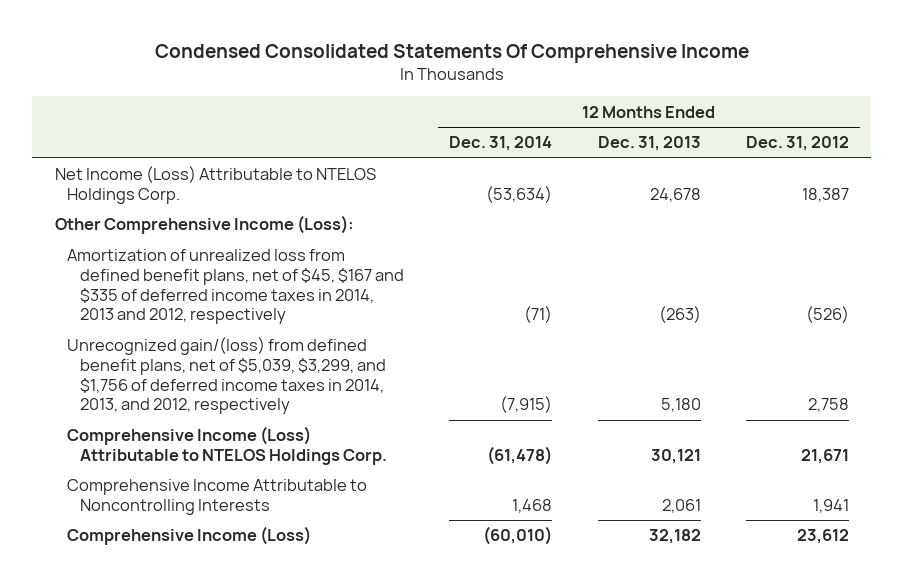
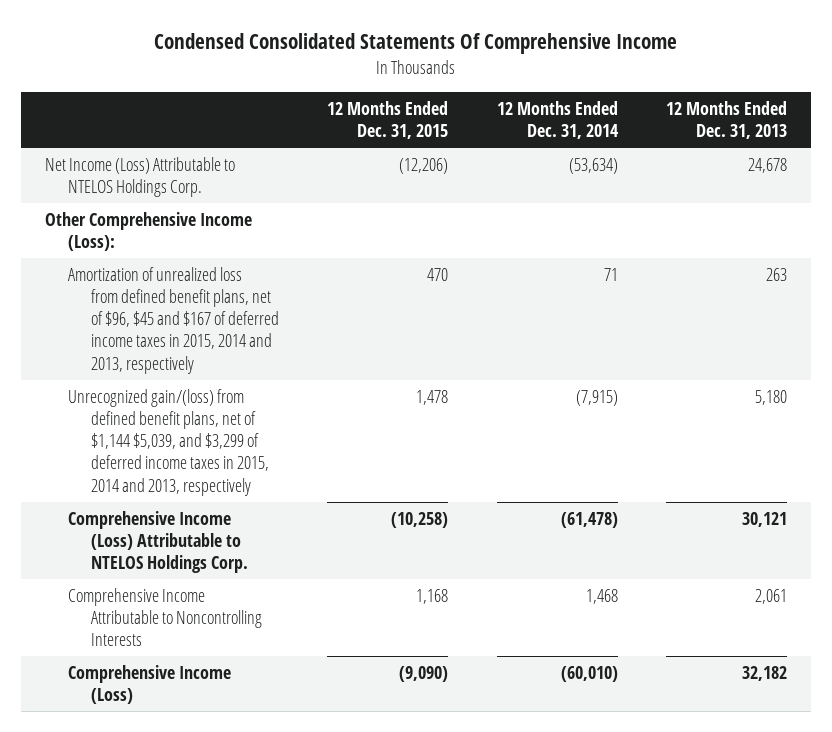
[745,136,849,152] Dec. 31, 2012 -> none
none -> [327,100,449,140] 12 Months Ended Dec. 31, 2015
[67,249,404,325] Amortization of unrealized loss from defined benefit plans, net of $45, $167 and $335 of deferred income taxes in 2014, 2013 and 2012, respectively -> [68,266,280,374] Amortization of unrealized loss from defined benefit plans, net of $96, $45 and $167 of deferred income taxes in 2015, 2014 and 2013, respectively
[524,306,553,324] (71) -> [603,267,618,281] 71
[658,306,701,324] (263) -> [765,267,787,281] 263
[67,337,386,415] Unrecognized gain/(loss) from defined benefit plans, net of $5,039, $3,299, and $1,756 of deferred income taxes in 2014, 2013, and 2012, respectively -> [68,388,270,496] Unrecognized gain/(loss) from defined benefit plans, net of $1,144 $5,039, and $3,299 of deferred income taxes in 2015, 2014 and 2013, respectively

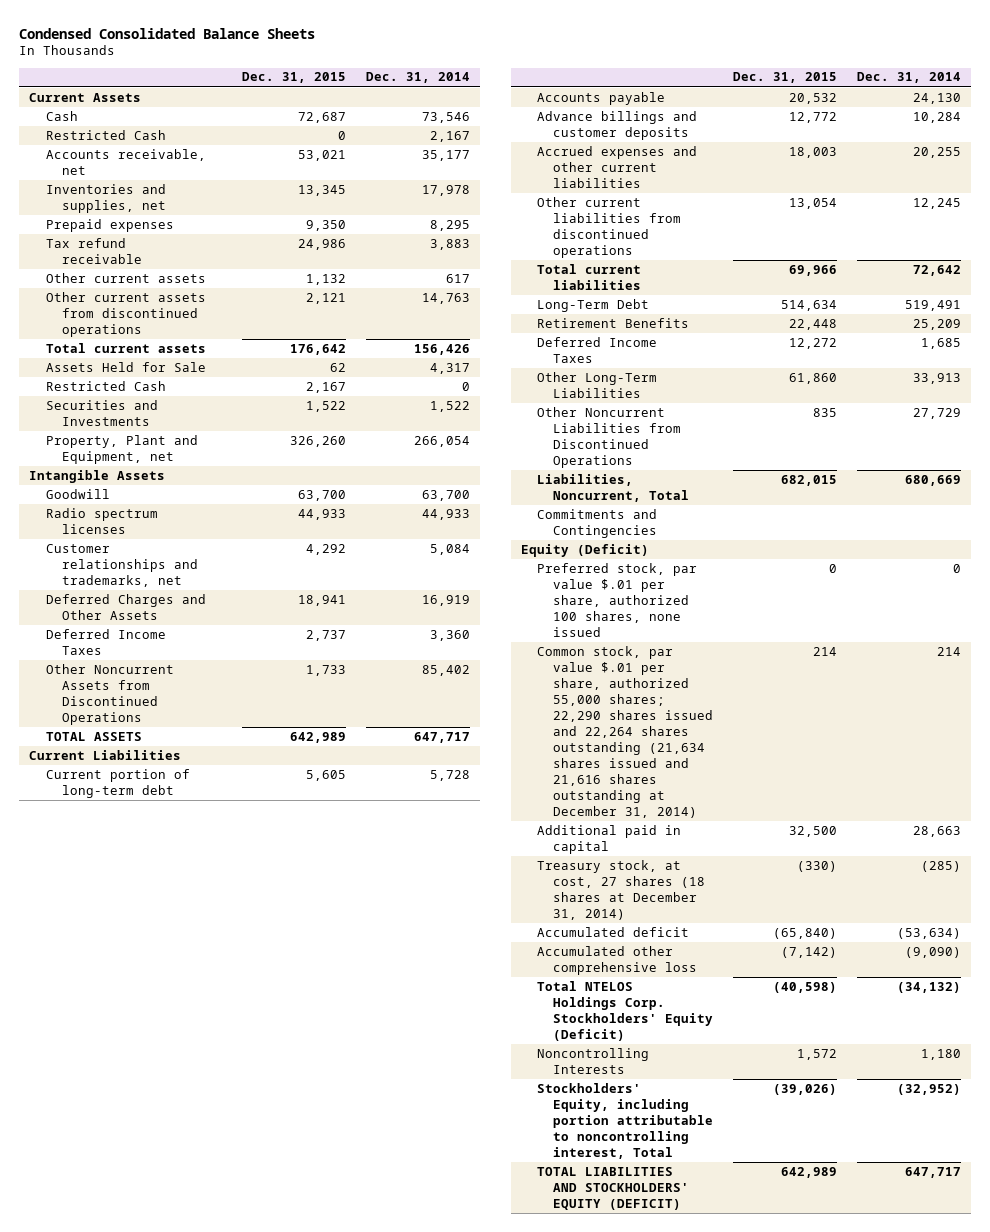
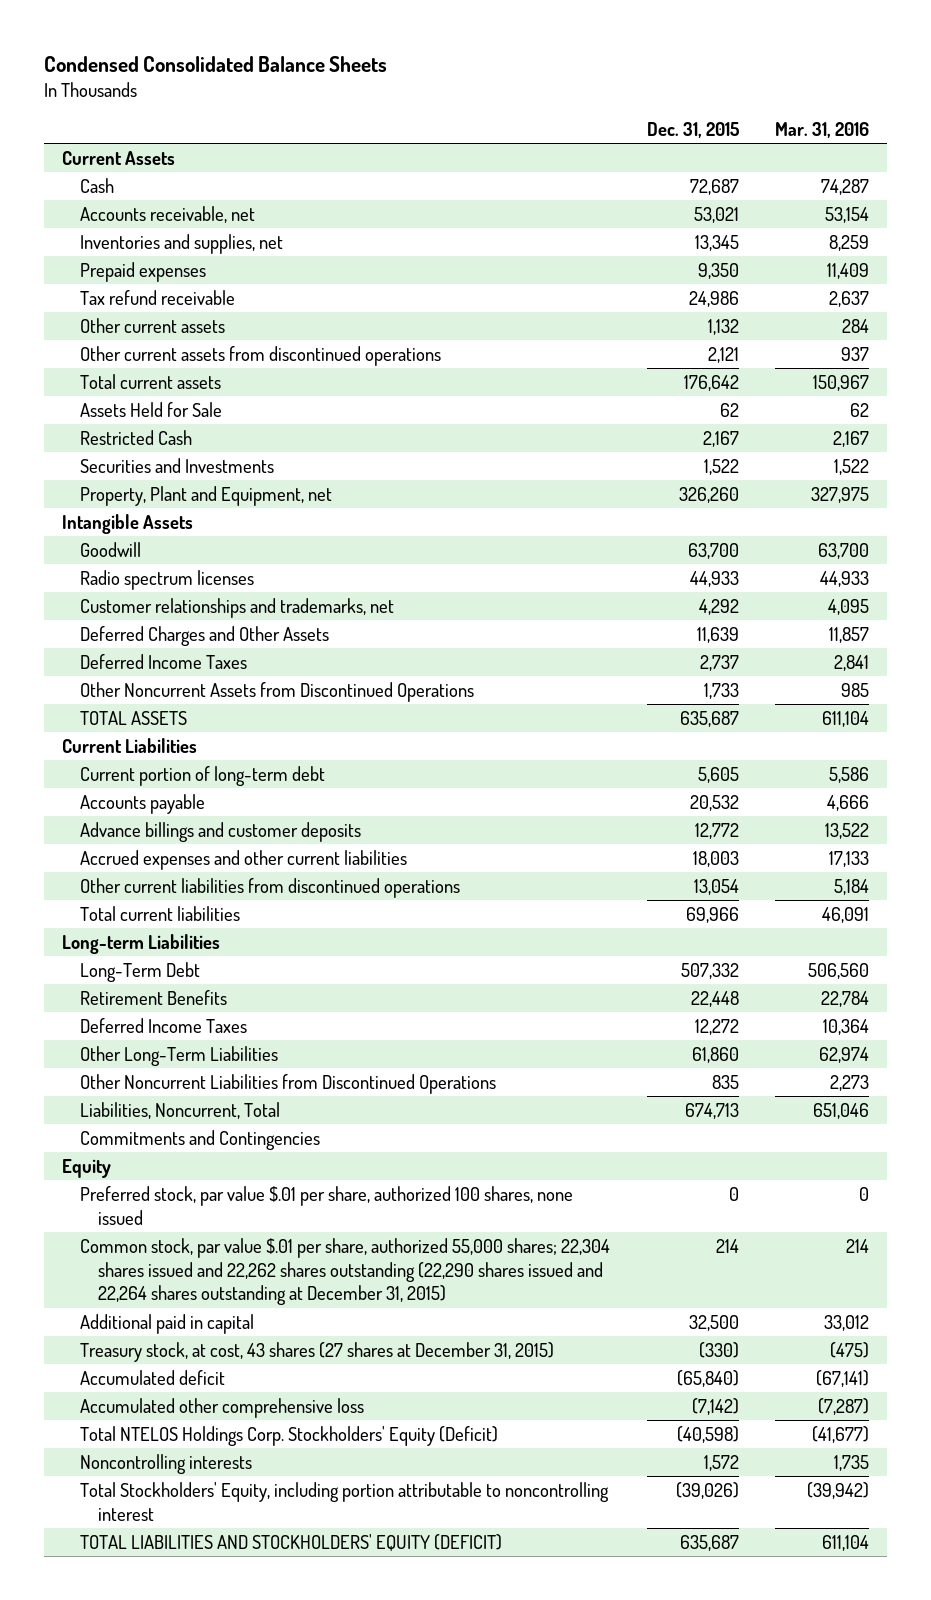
[365,72,470,84] Dec. 31, 2014 -> none
none -> [775,121,870,138] Mar. 31, 2016
[45,129,166,140] Restricted Cash -> none
[297,594,346,606] 18,941 -> [696,626,739,643] 11,639
[289,731,346,743] 642,989 -> [679,710,739,727] 635,687
none -> [61,933,220,954] Long-term Liabilities
[780,299,837,311] 514,634 -> [680,962,739,979] 507,332
[780,474,837,486] 682,015 -> [684,1102,739,1119] 674,713
[520,543,649,557] Equity (Deficit) -> [61,1158,111,1178] Equity
[536,645,713,818] Common stock, par value $.01 per share, authorized 55,000 shares; 22,290 shares issued and 22,264 shares outstanding (21,634 shares issued and 21,616 shares outstanding at December 31, 2014) -> [80,1237,611,1306] Common stock, par value $.01 per share, authorized 55,000 shares; 22,304 shares issued and 22,262 shares outstanding (22,290 shares issued and 22,264 shares outstanding at December 31, 2015)
[536,859,705,920] Treasury stock, at cost, 27 shares (18 shares at December 31, 2014) -> [80,1341,555,1362] Treasury stock, at cost, 43 shares (27 shares at December 31, 2015)
[536,1047,649,1074] Noncontrolling Interests -> [80,1453,253,1474] Noncontrolling interests
[536,1082,713,1159] Stockholders' Equity, including portion attributable to noncontrolling interest, Total -> [80,1481,610,1521] Total Stockholders' Equity, including portion attributable to noncontrolling interest
[780,1166,837,1178] 642,989 -> [679,1534,739,1551] 635,687

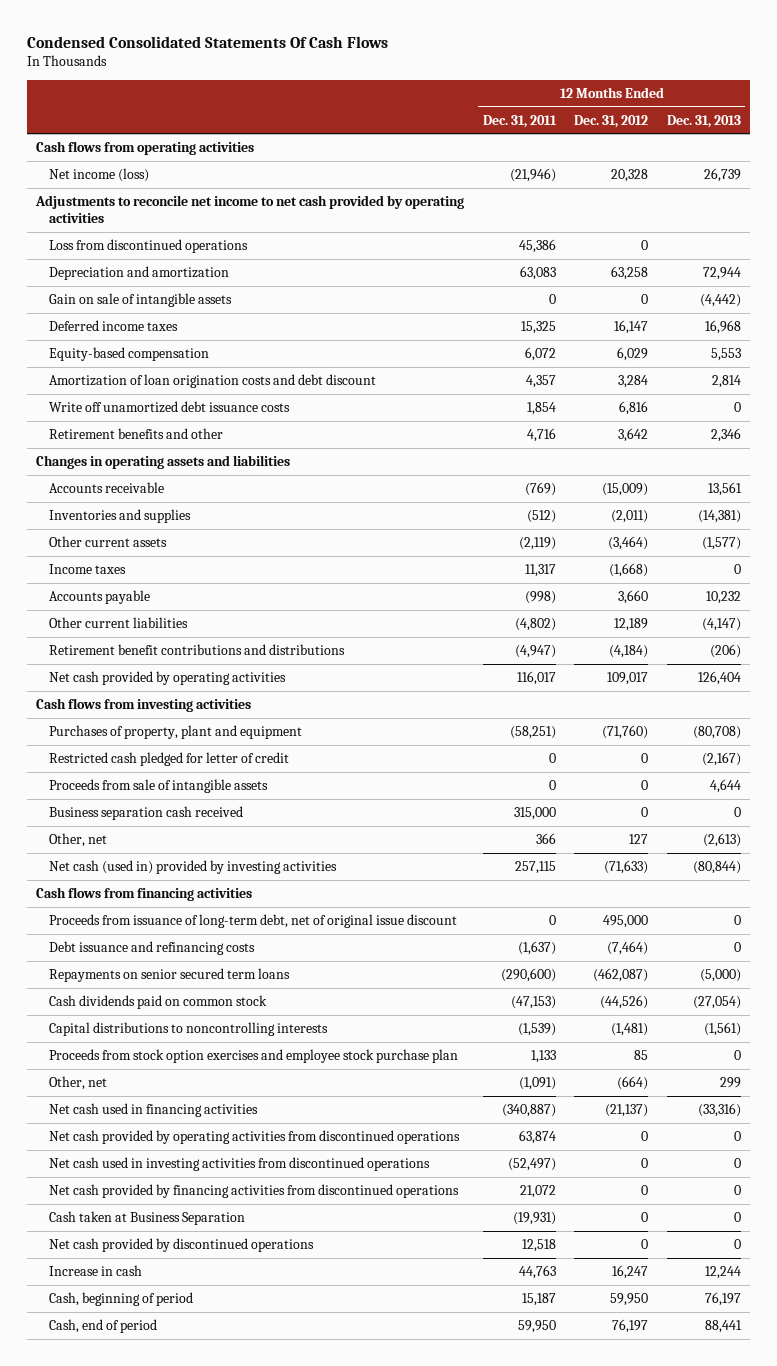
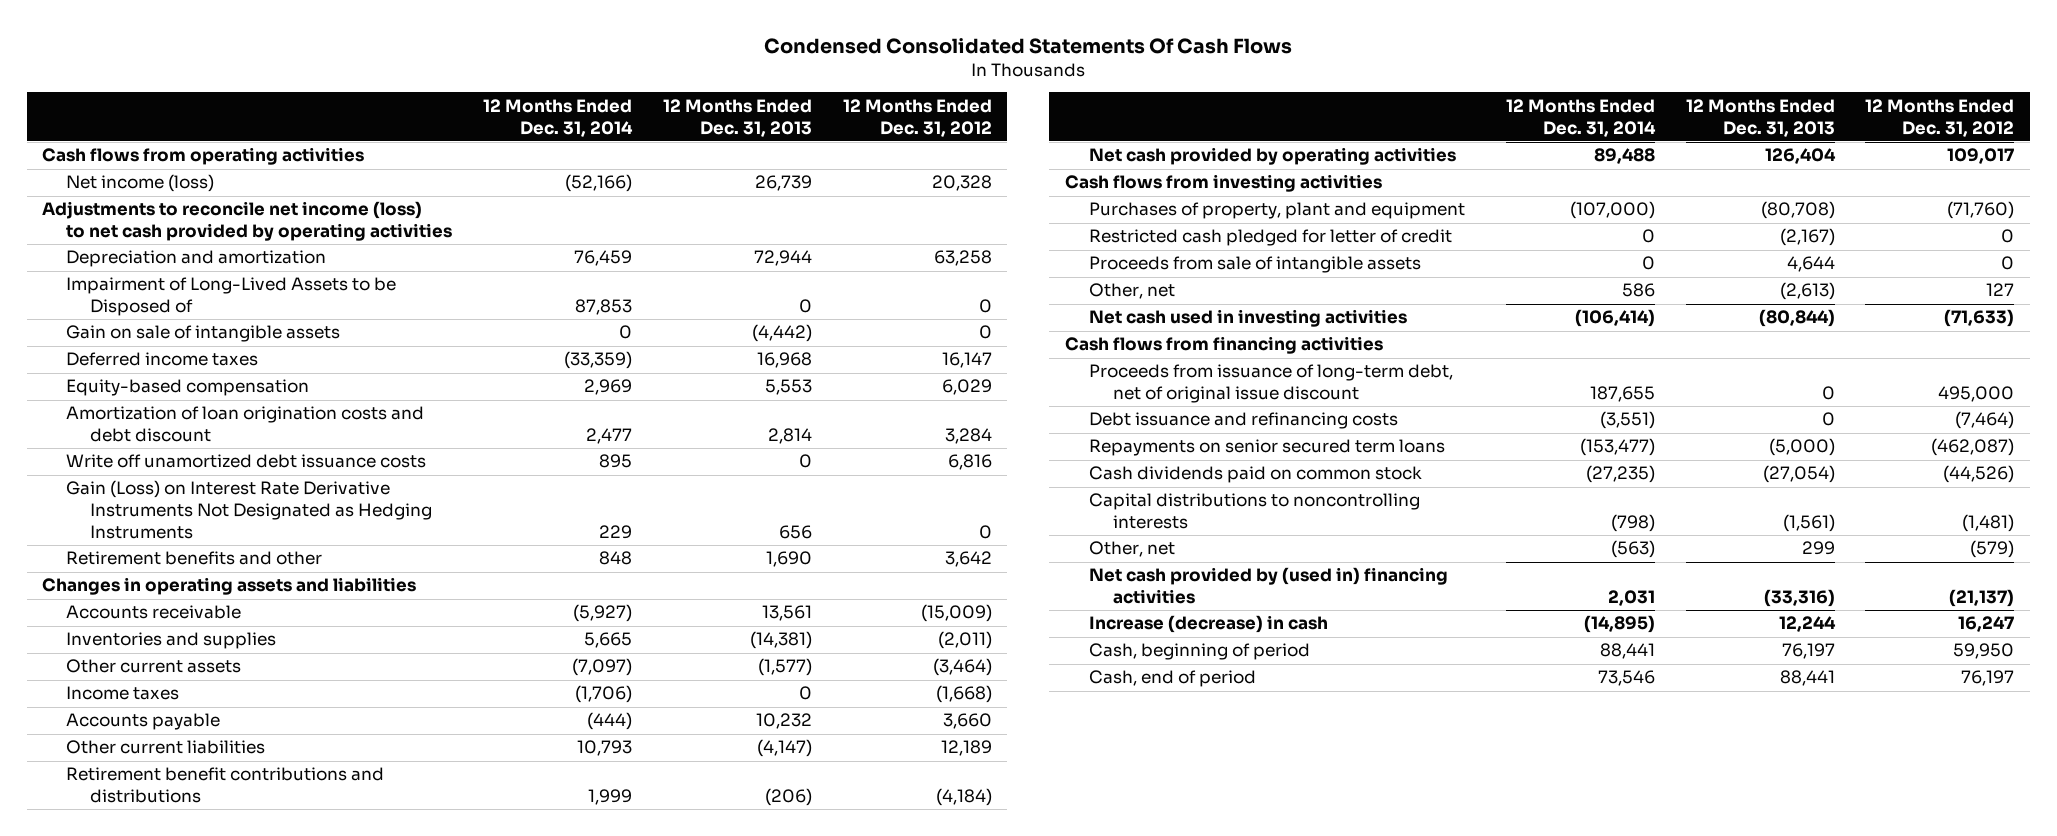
[482,114,557,128] Dec. 31, 2011 -> none
none -> [483,98,634,137] 12 Months Ended Dec. 31, 2014
[48,239,248,254] Loss from discontinued operations -> none
[34,195,464,224] Adjustments to reconcile net income to net cash provided by operating activities -> [42,201,453,242] Adjustments to reconcile net income (loss) to net cash provided by operating activities
none -> [66,277,397,317] Impairment of Long-Lived Assets to be Disposed of
none -> [66,480,433,539] Gain (Loss) on Interest Rate Derivative Instruments Not Designated as Hedging Instruments
[710,428,741,443] 2,346 -> [765,551,812,568] 1,690
[48,806,243,821] Business separation cash received -> none
[48,860,337,875] Net cash (used in) provided by investing activities -> [1088,309,1407,328] Net cash used in investing activities
[48,1049,458,1064] Proceeds from stock option exercises and employee stock purchase plan -> none
[48,1130,460,1145] Net cash provided by operating activities from discontinued operations -> none
[48,1157,430,1172] Net cash used in investing activities from discontinued operations -> none
[48,1184,459,1199] Net cash provided by financing activities from discontinued operations -> none
[48,1211,245,1226] Cash taken at Business Separation -> none
[48,1238,314,1253] Net cash provided by discontinued operations -> none
[617,1076,649,1091] (664) -> [1970,540,2015,559] (579)
[48,1103,258,1118] Net cash used in financing activities -> [1088,567,1448,605] Net cash provided by (used in) financing activities
[48,1265,142,1277] Increase in cash -> [1088,615,1328,634] Increase (decrease) in cash

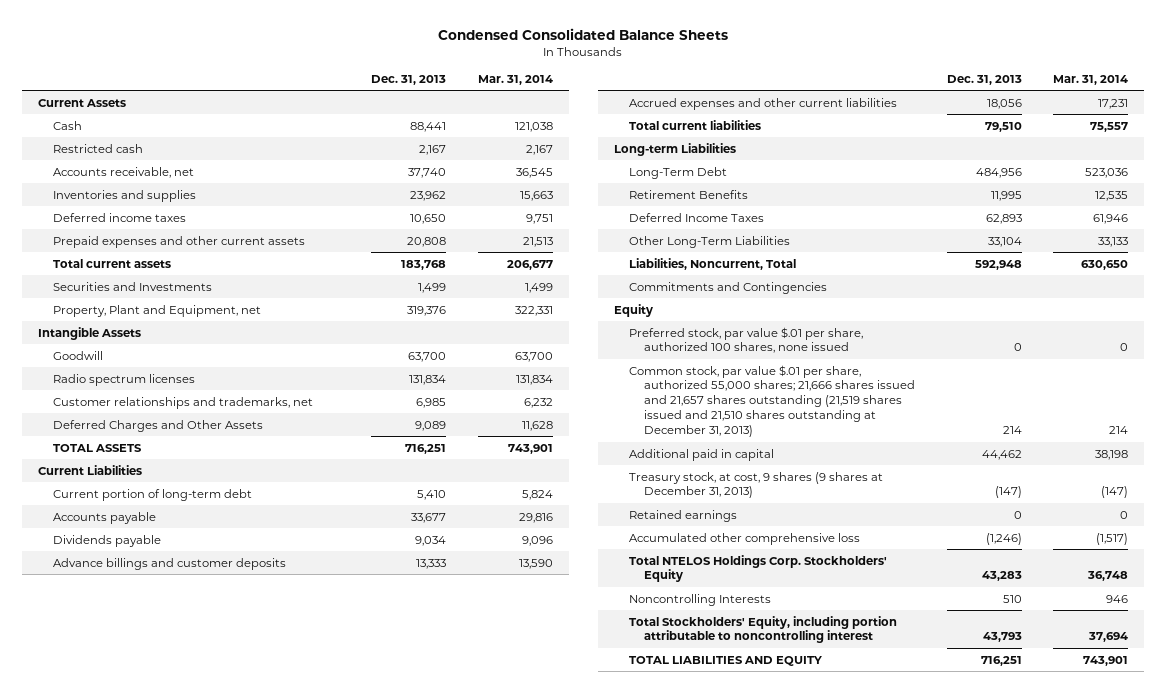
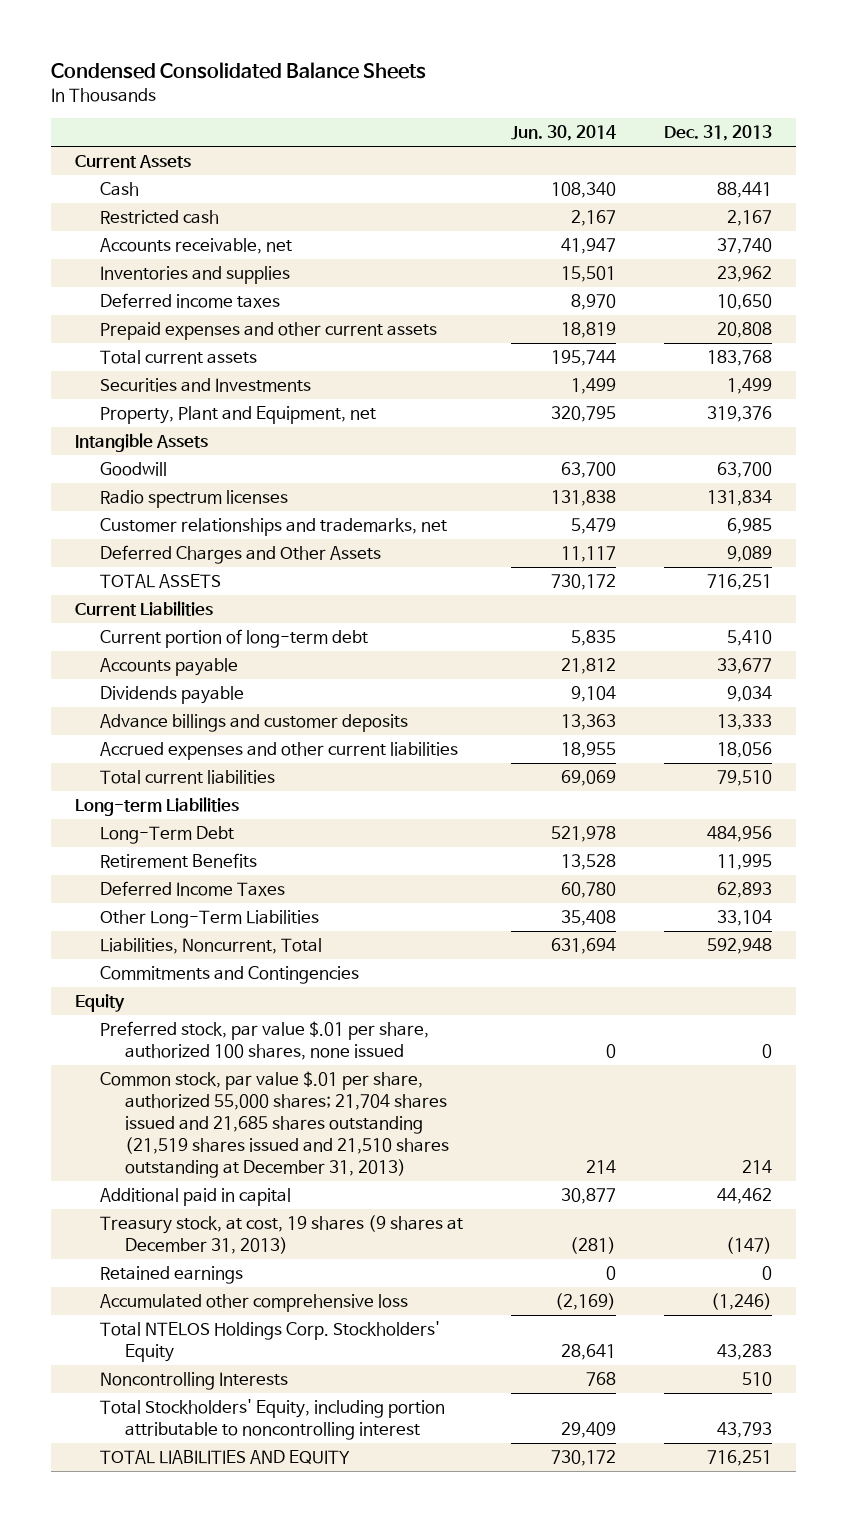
[477,74,553,85] Mar. 31, 2014 -> none
none -> [511,125,617,142] Jun. 30, 2014
[628,364,915,438] Common stock, par value $.01 per share, authorized 55,000 shares; 21,666 shares issued and 21,657 shares outstanding (21,519 shares issued and 21,510 shares outstanding at December 31, 2013) -> [100,1071,450,1178] Common stock, par value $.01 per share, authorized 55,000 shares; 21,704 shares issued and 21,685 shares outstanding (21,519 shares issued and 21,510 shares outstanding at December 31, 2013)
[628,471,883,499] Treasury stock, at cost, 9 shares (9 shares at December 31, 2013) -> [100,1215,464,1255] Treasury stock, at cost, 19 shares (9 shares at December 31, 2013)

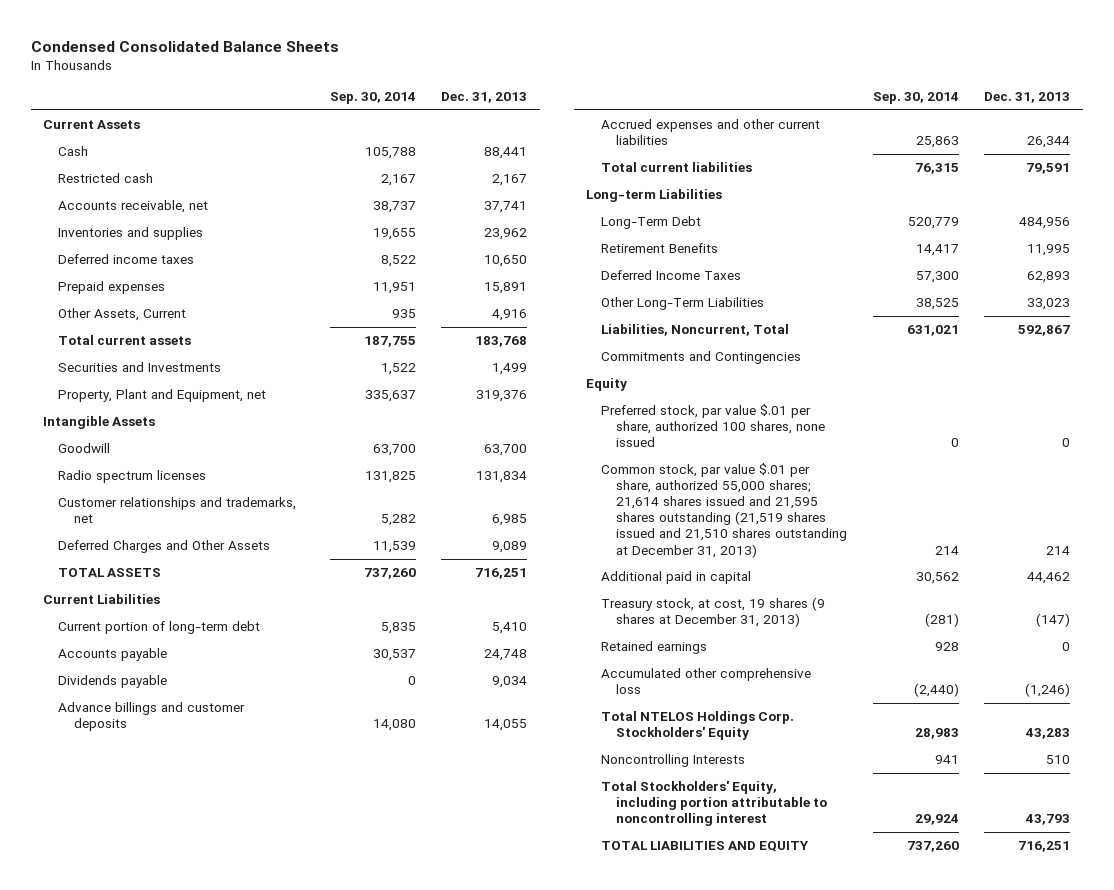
[511,125,617,142] Jun. 30, 2014 -> none
none -> [329,92,416,105] Sep. 30, 2014
[716,238,772,255] 37,740 -> [484,201,528,214] 37,741
[100,322,438,341] Prepaid expenses and other current assets -> [58,281,166,295] Prepaid expenses
[716,322,772,339] 20,808 -> [484,282,528,295] 15,891
none -> [58,308,187,322] Other Assets, Current
[716,658,772,675] 33,677 -> [484,649,528,662] 24,748
[716,714,772,731] 13,333 -> [484,719,528,732] 14,055
[716,742,772,759] 18,056 -> [1027,136,1071,149] 26,344
[716,770,772,787] 79,510 -> [1026,163,1071,175] 79,591
[716,910,772,927] 33,104 -> [1027,298,1071,311] 33,023
[706,938,772,955] 592,948 -> [1018,325,1071,337] 592,867
[100,1071,450,1178] Common stock, par value $.01 per share, authorized 55,000 shares; 21,704 shares issued and 21,685 shares outstanding (21,519 shares issued and 21,510 shares outstanding at December 31, 2013) -> [601,463,848,558] Common stock, par value $.01 per share, authorized 55,000 shares; 21,614 shares issued and 21,595 shares outstanding (21,519 shares issued and 21,510 shares outstanding at December 31, 2013)

